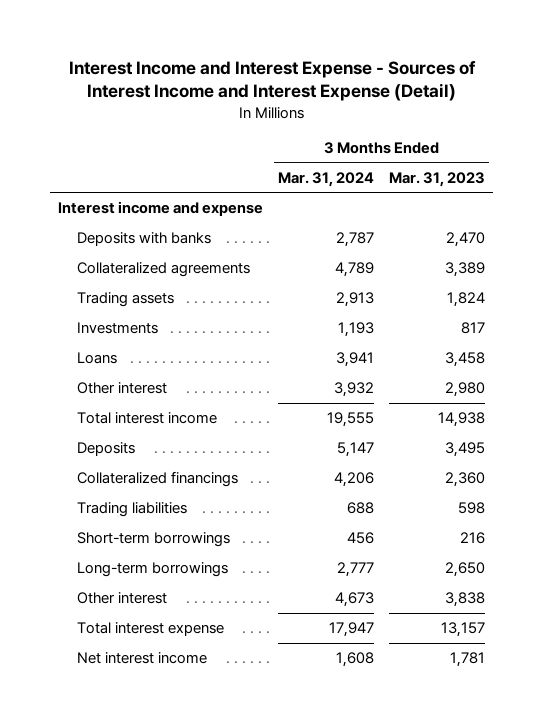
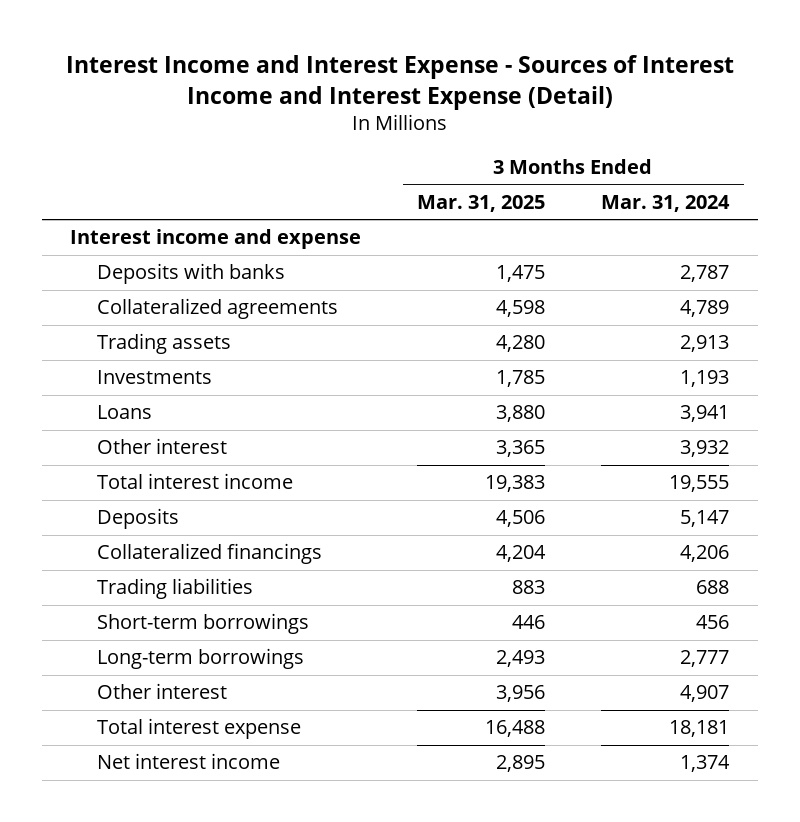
[389,171,486,187] Mar. 31, 2023 -> none
none -> [417,195,546,213] Mar. 31, 2025
[335,592,375,608] 4,673 -> [680,685,730,703] 4,907
[329,622,375,638] 17,947 -> [669,720,730,738] 18,181
[336,652,375,668] 1,608 -> [680,755,731,773] 1,374

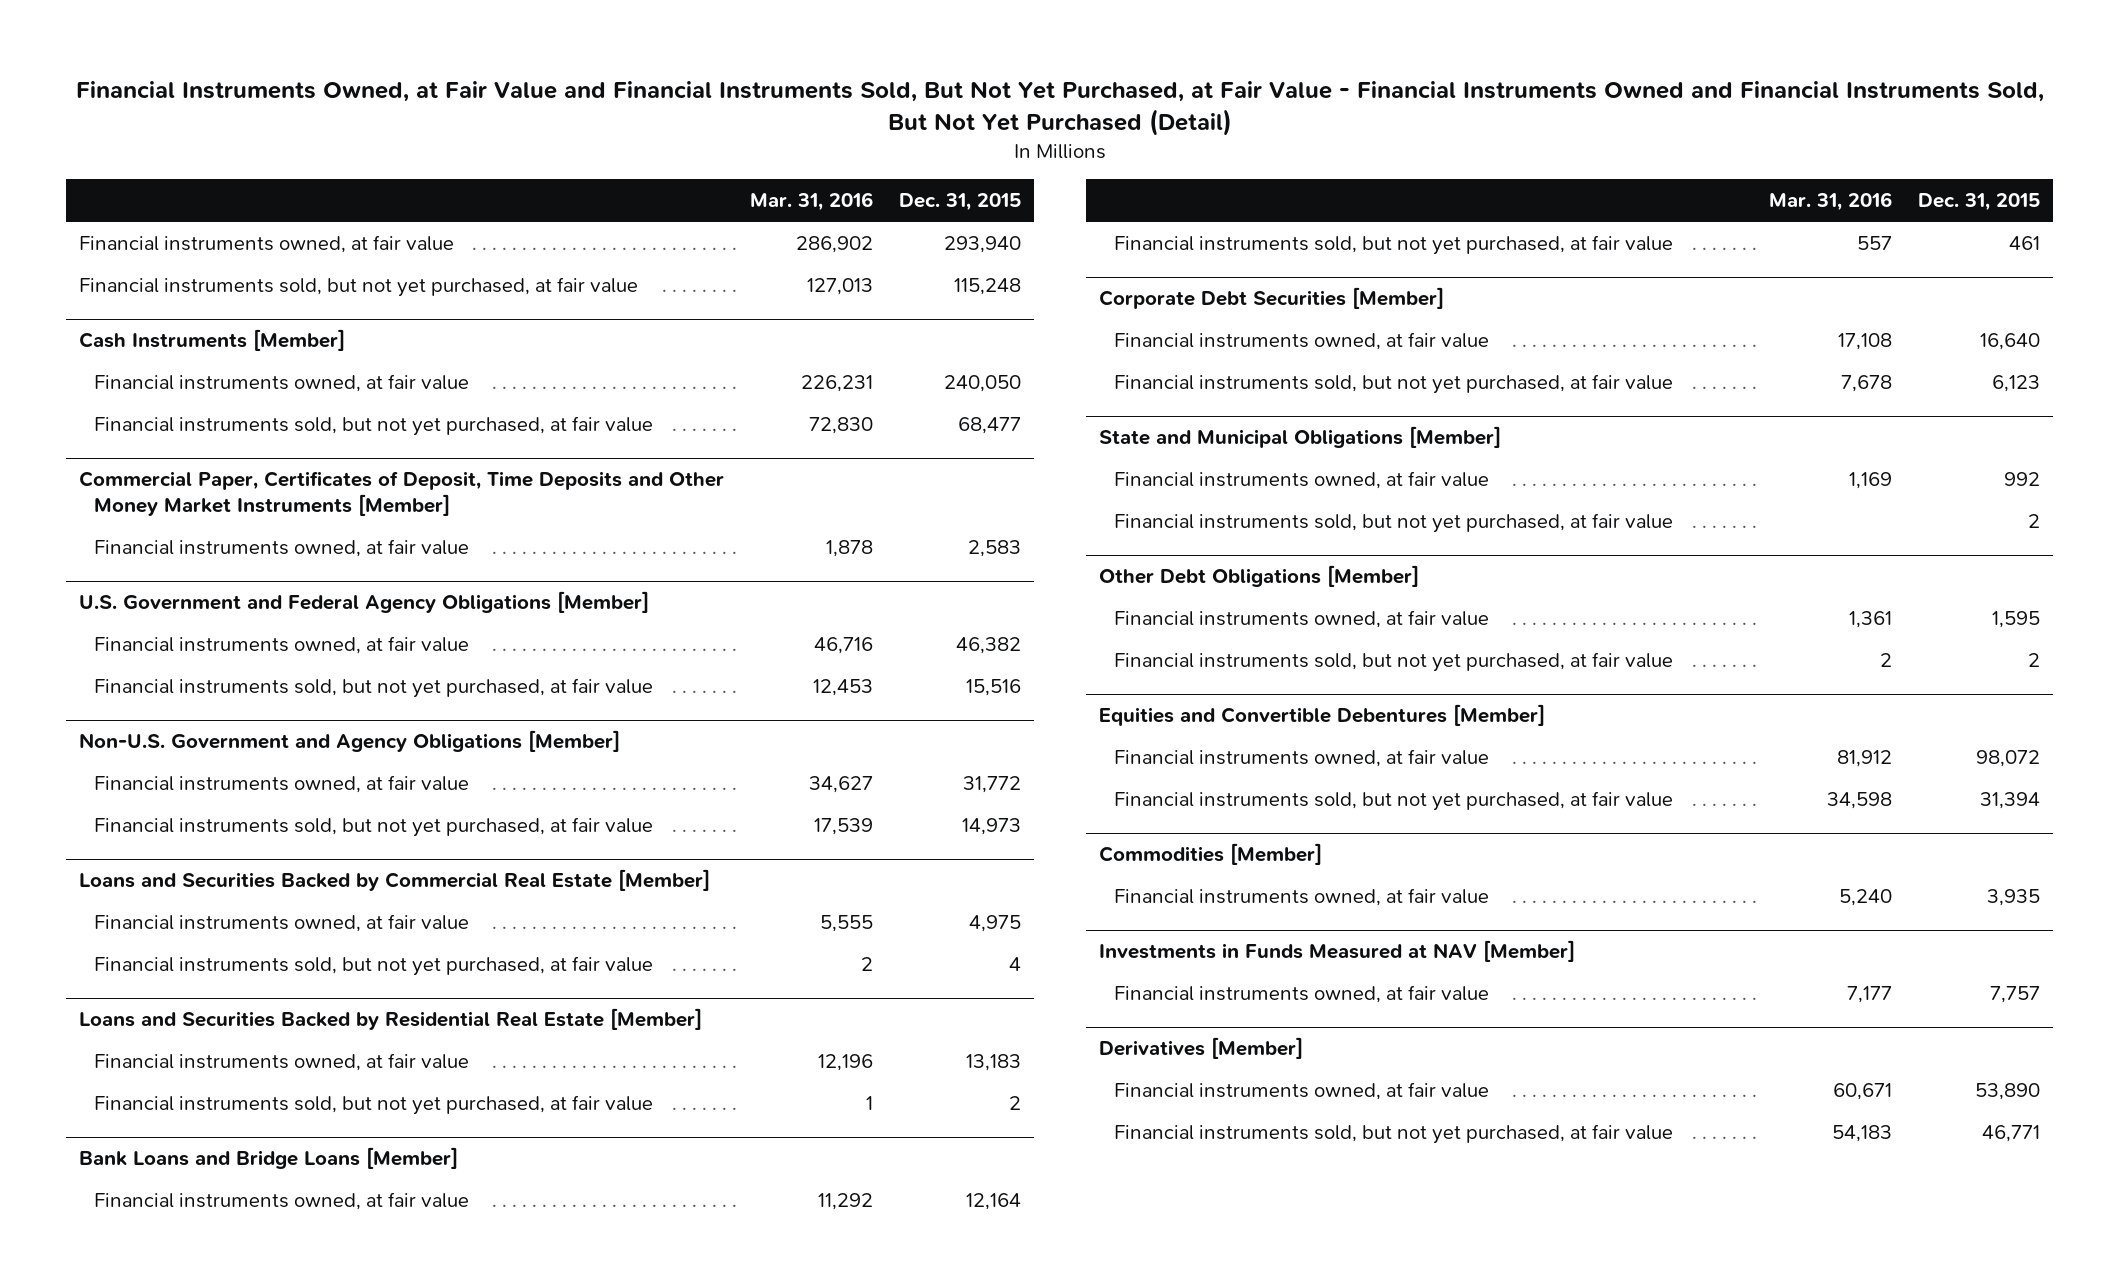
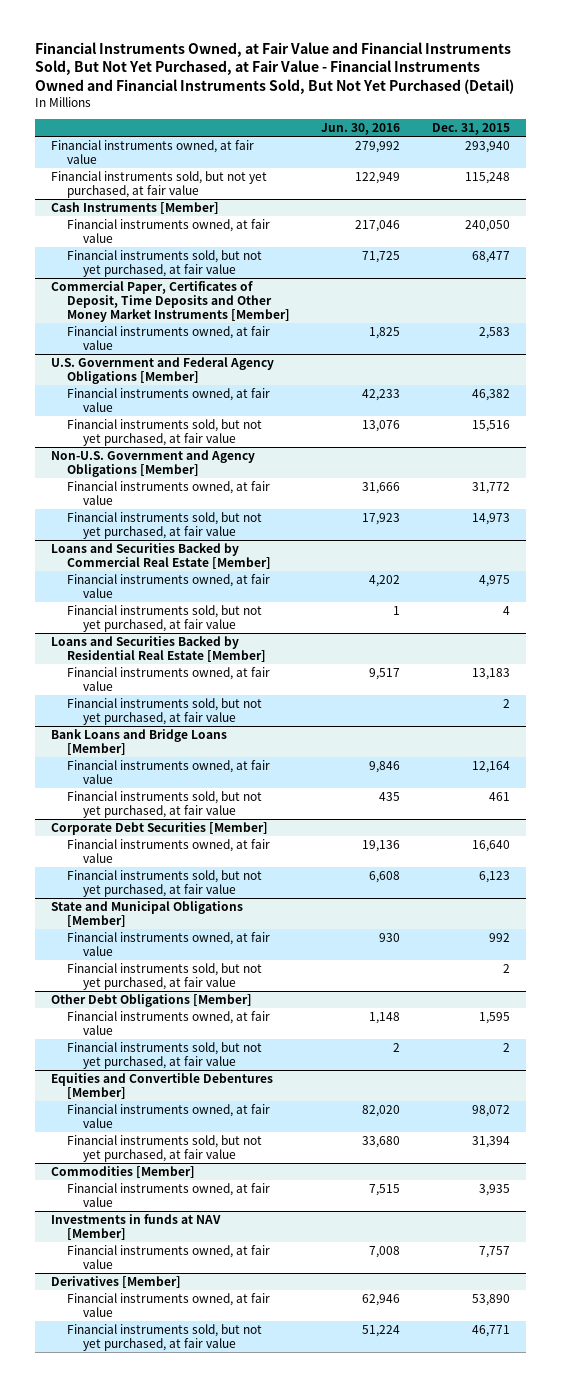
[749,192,873,212] Mar. 31, 2016 -> none
none -> [321,122,401,135] Jun. 30, 2016
[1098,940,1575,963] Investments in Funds Measured at NAV [Member] -> [50,1213,221,1240] Investments in funds at NAV [Member]

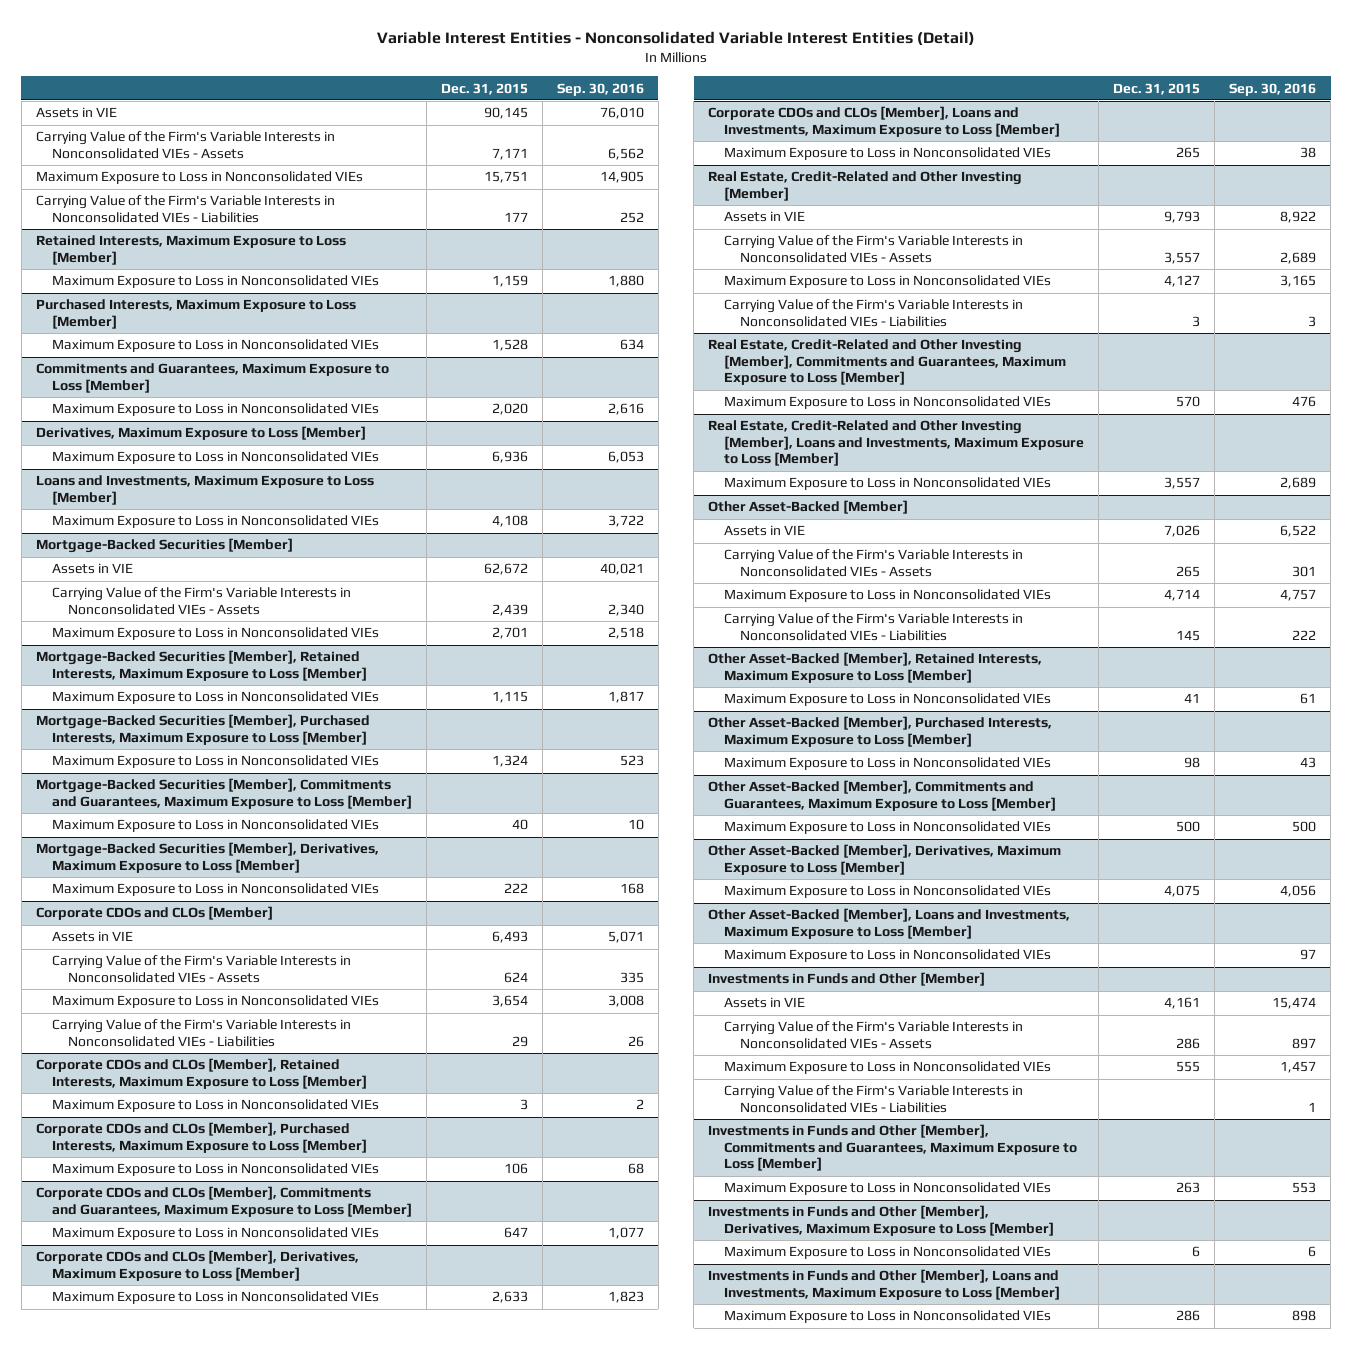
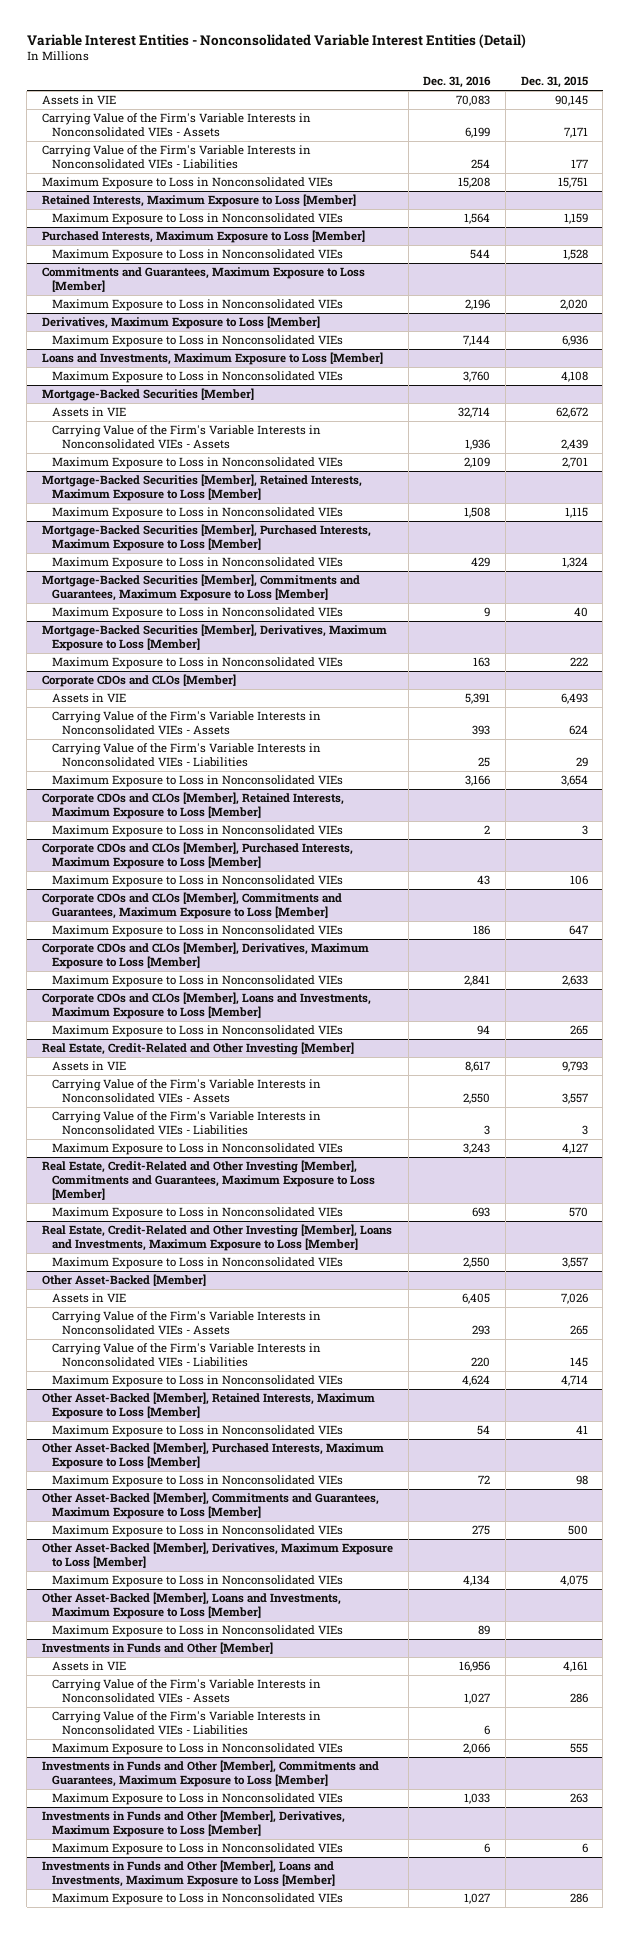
[556,82,644,96] Sep. 30, 2016 -> none
none -> [423,76,492,89] Dec. 31, 2016
[35,171,363,185] Maximum Exposure to Loss in Nonconsolidated VIEs -> [41,177,333,190] Maximum Exposure to Loss in Nonconsolidated VIEs
[51,995,379,1009] Maximum Exposure to Loss in Nonconsolidated VIEs -> [51,775,343,788] Maximum Exposure to Loss in Nonconsolidated VIEs
[724,275,1052,289] Maximum Exposure to Loss in Nonconsolidated VIEs -> [51,1143,343,1156] Maximum Exposure to Loss in Nonconsolidated VIEs
[724,589,1052,603] Maximum Exposure to Loss in Nonconsolidated VIEs -> [51,1375,343,1388] Maximum Exposure to Loss in Nonconsolidated VIEs
[724,1061,1052,1075] Maximum Exposure to Loss in Nonconsolidated VIEs -> [51,1743,343,1756] Maximum Exposure to Loss in Nonconsolidated VIEs

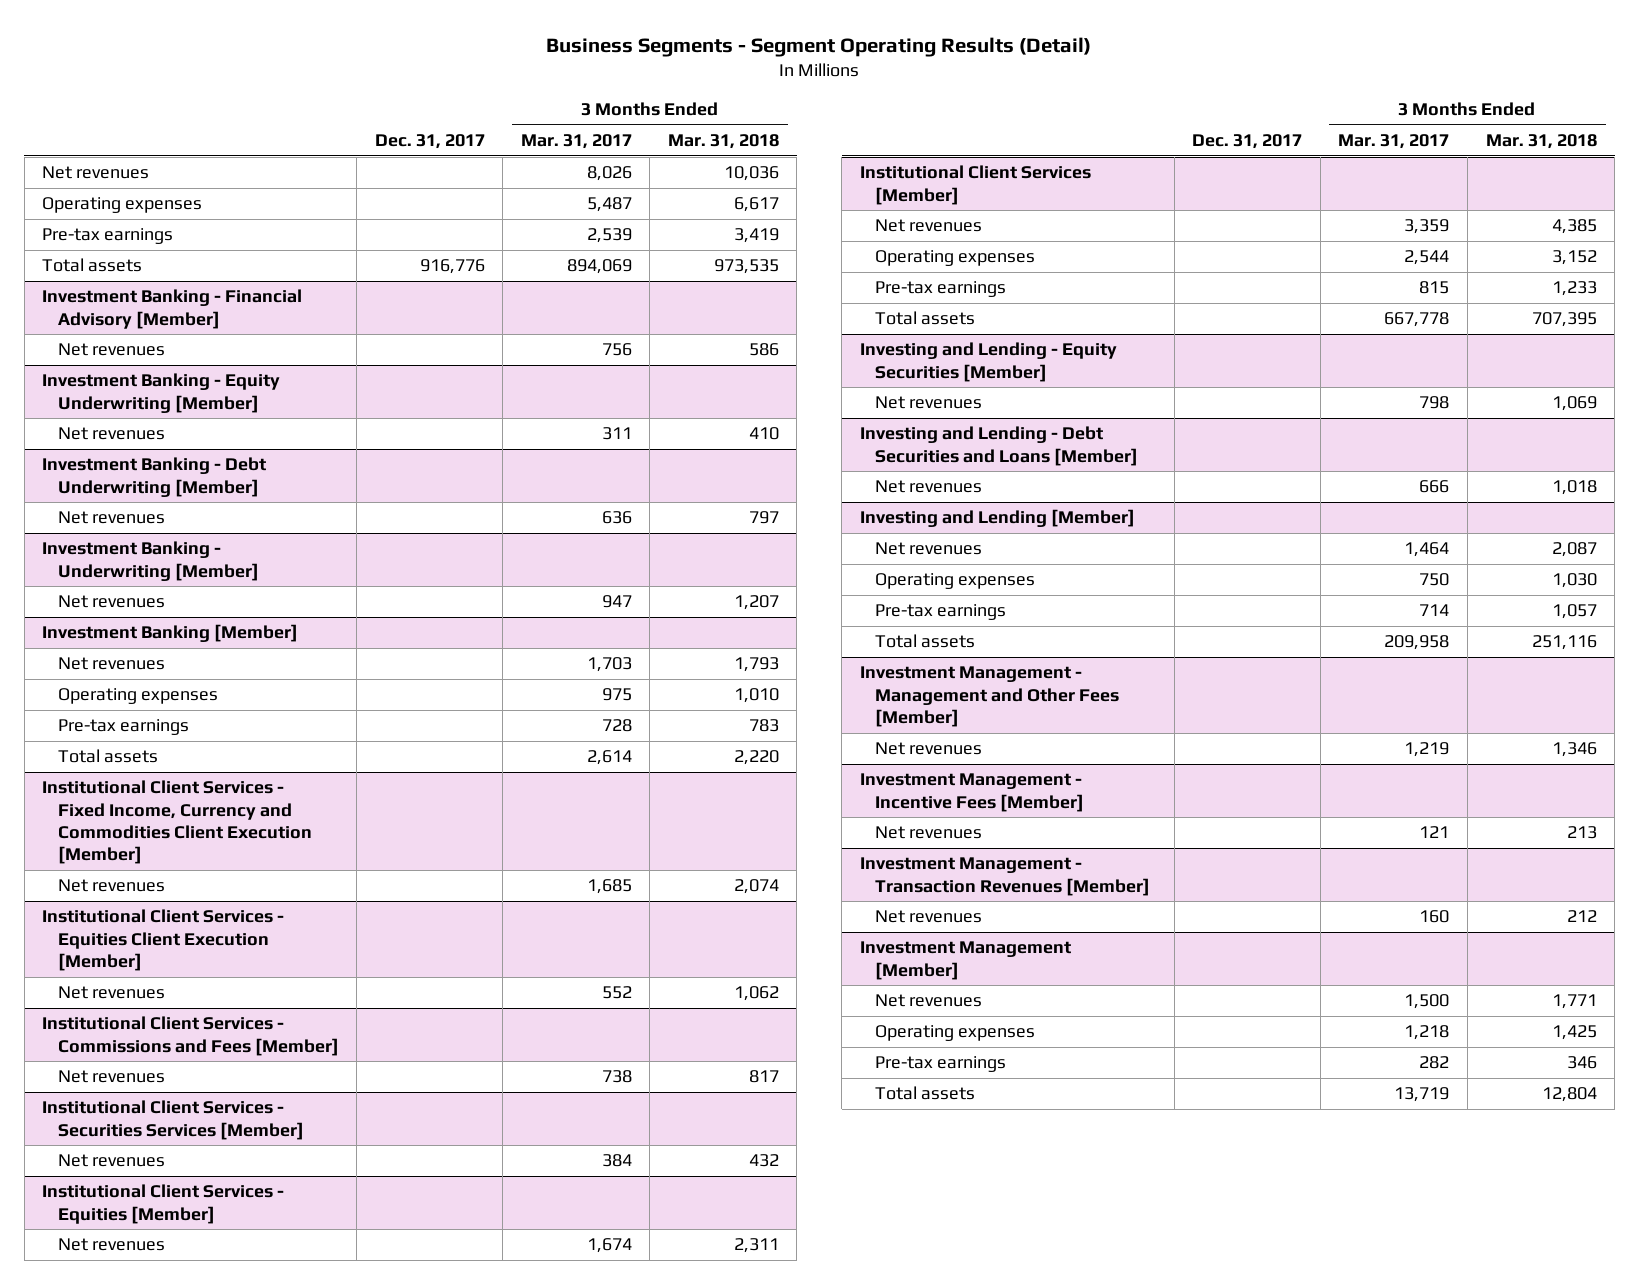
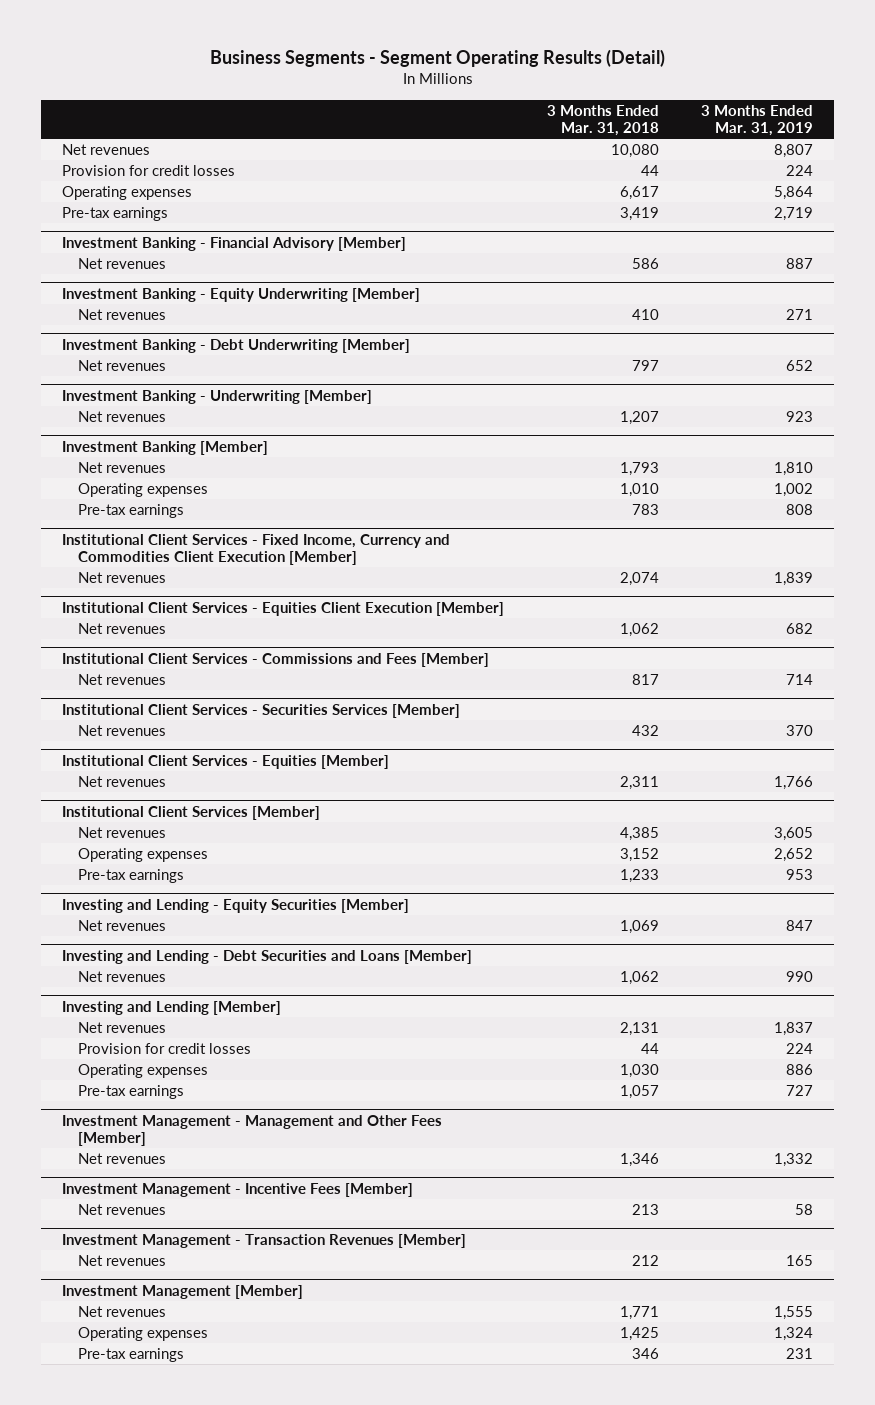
[374,134,485,150] Dec. 31, 2017 -> none
[520,134,632,150] Mar. 31, 2017 -> none
none -> [701,104,814,137] 3 Months Ended Mar. 31, 2019
[723,166,779,182] 10,036 -> [610,143,659,158] 10,080
none -> [61,164,235,176] Provision for credit losses
[42,258,143,273] Total assets -> none
[57,749,158,764] Total assets -> none
[875,311,976,326] Total assets -> none
[1551,480,1597,496] 1,018 -> [619,970,659,985] 1,062
[1551,542,1597,558] 2,087 -> [619,1021,659,1036] 2,131
none -> [77,1042,251,1054] Provision for credit losses
[875,634,976,649] Total assets -> none
[875,1086,976,1101] Total assets -> none

